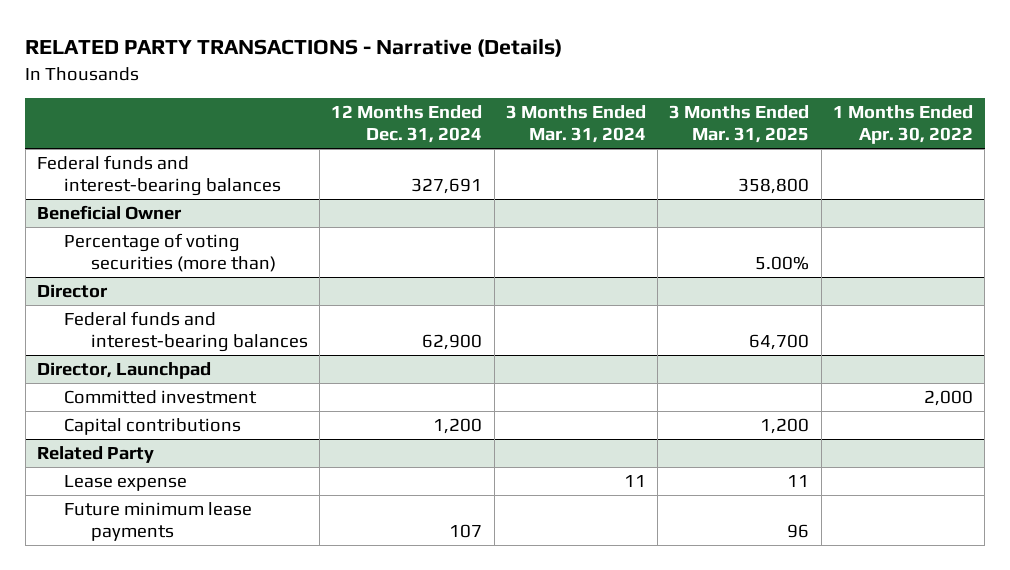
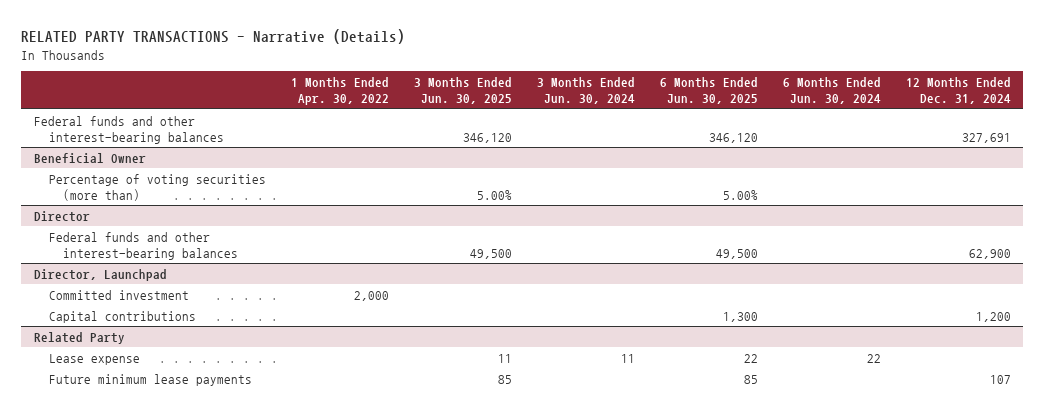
[505,105,646,144] 3 Months Ended Mar. 31, 2024 -> none
[669,105,810,144] 3 Months Ended Mar. 31, 2025 -> none
none -> [413,77,512,105] 3 Months Ended Jun. 30, 2025
none -> [536,77,635,105] 3 Months Ended Jun. 30, 2024
none -> [659,77,758,105] 6 Months Ended Jun. 30, 2025
none -> [782,77,881,105] 6 Months Ended Jun. 30, 2024
[37,155,282,197] Federal funds and interest-bearing balances -> [33,115,224,144] Federal funds and other interest-bearing balances
[64,311,308,353] Federal funds and interest-bearing balances -> [48,231,239,260] Federal funds and other interest-bearing balances

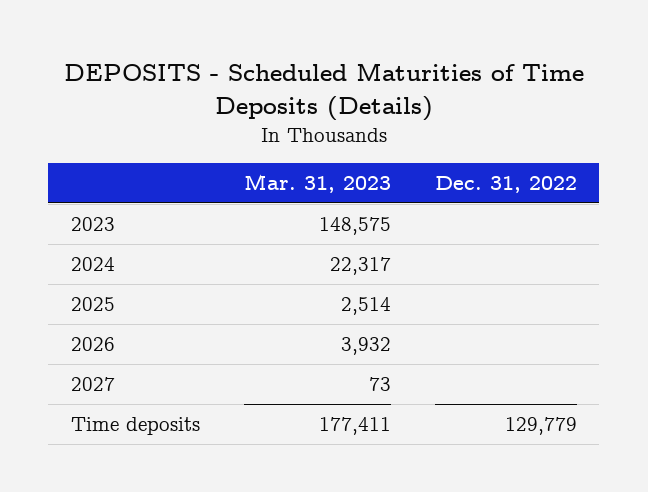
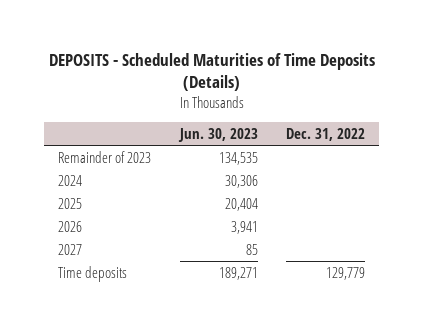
[243,173,391,193] Mar. 31, 2023 -> none
none -> [177,127,258,142] Jun. 30, 2023
[70,217,115,232] 2023 -> [58,150,152,163] Remainder of 2023

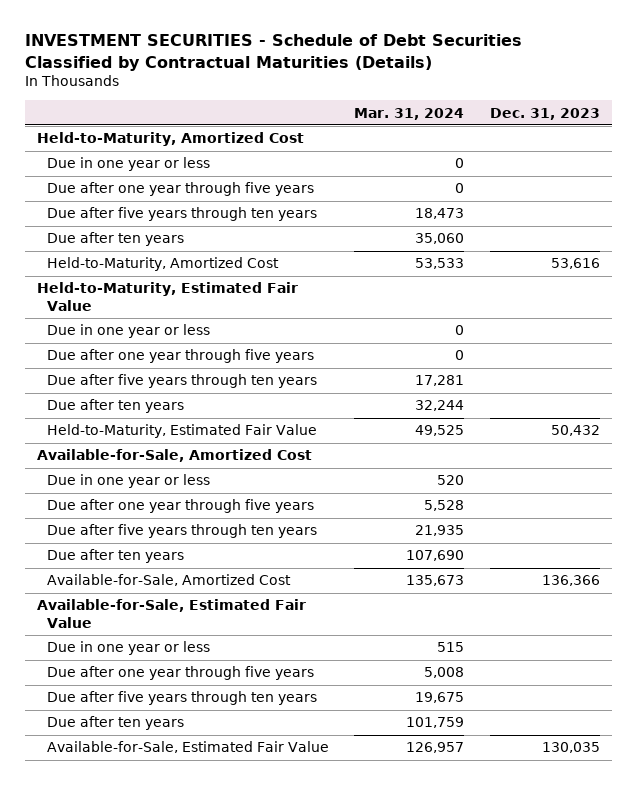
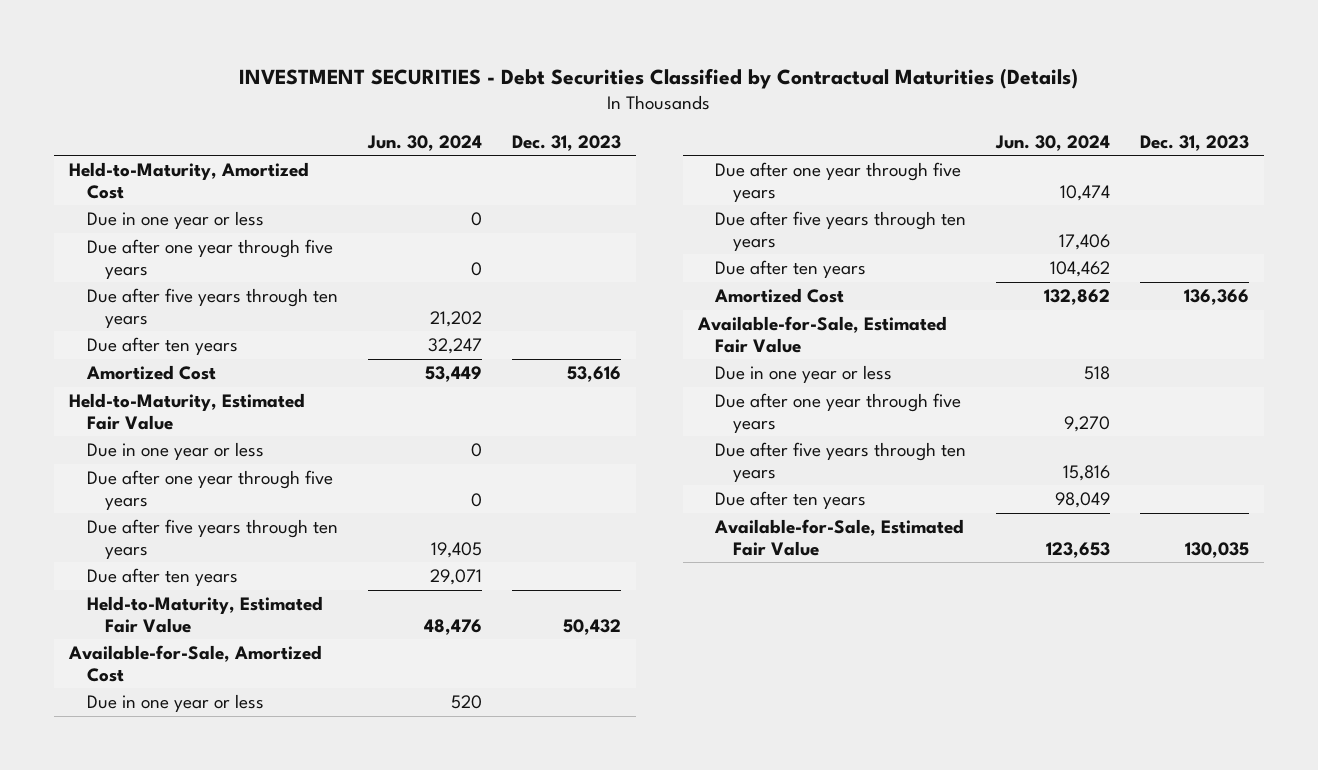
[24,34,522,71] INVESTMENT SECURITIES - Schedule of Debt Securities Classified by Contractual Maturities (Details) -> [239,67,1079,89] INVESTMENT SECURITIES - Debt Securities Classified by Contractual Maturities (Details)
[354,107,465,120] Mar. 31, 2024 -> none
none -> [366,134,482,151] Jun. 30, 2024
[47,257,280,272] Held-to-Maturity, Amortized Cost -> [86,364,217,380] Amortized Cost
[47,574,292,587] Available-for-Sale, Amortized Cost -> [714,287,845,303] Amortized Cost

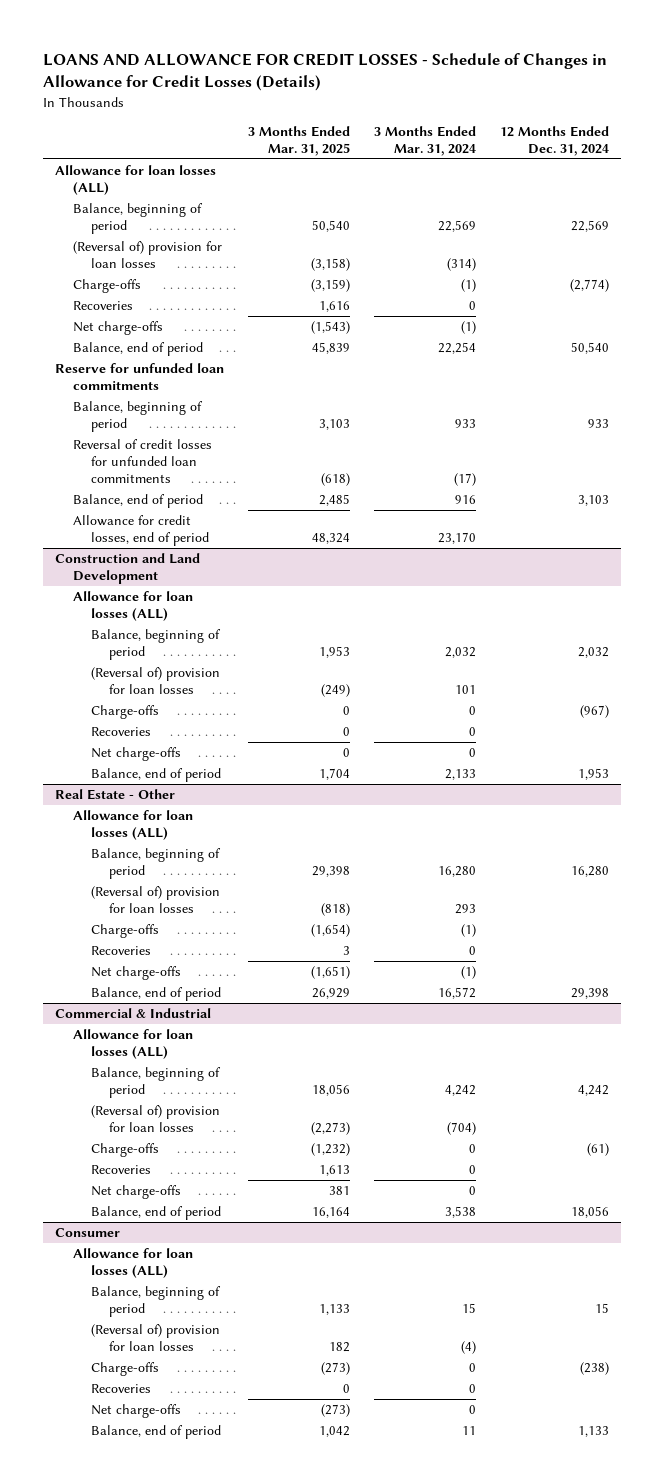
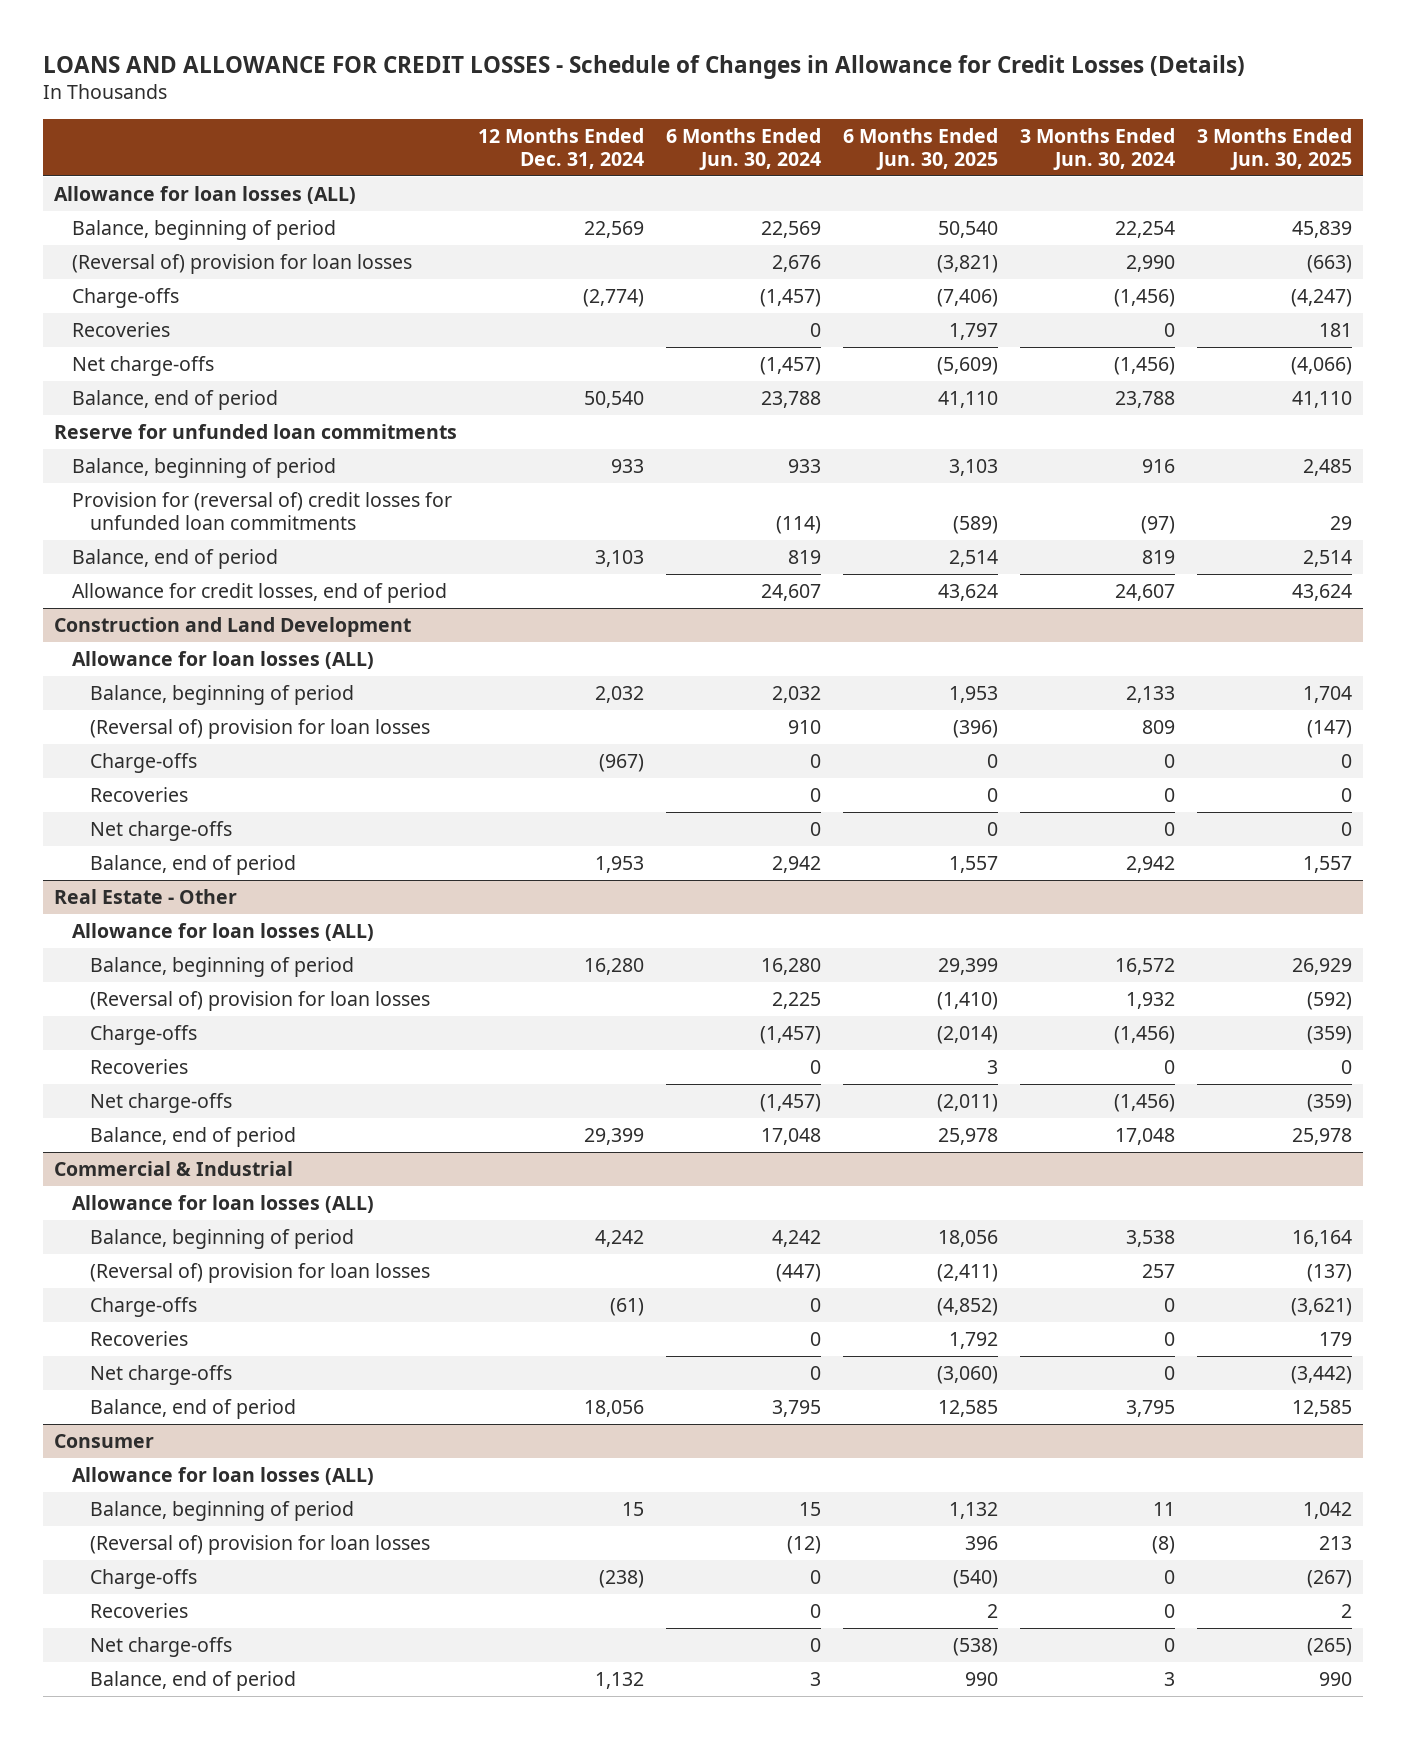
[248,125,351,156] 3 Months Ended Mar. 31, 2025 -> none
[373,125,476,156] 3 Months Ended Mar. 31, 2024 -> none
none -> [666,127,822,170] 6 Months Ended Jun. 30, 2024
none -> [843,127,999,170] 6 Months Ended Jun. 30, 2025
none -> [1019,127,1175,170] 3 Months Ended Jun. 30, 2024
none -> [1196,127,1352,170] 3 Months Ended Jun. 30, 2025
[73,439,213,483] Reversal of credit losses for unfunded loan commitments -> [71,491,452,531] Provision for (reversal of) credit losses for unfunded loan commitments
[570,988,609,1000] 29,398 -> [584,1127,645,1145] 29,399
[577,1426,609,1438] 1,133 -> [595,1671,645,1689] 1,132

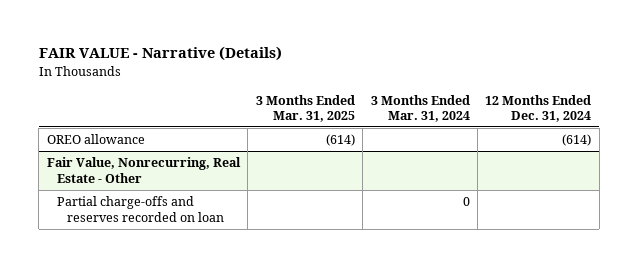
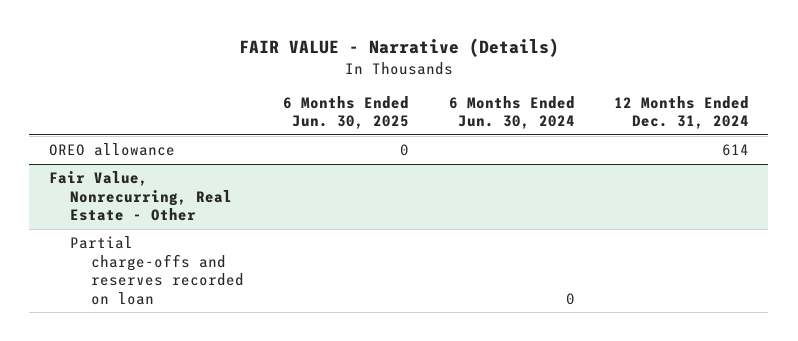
[255,94,355,122] 3 Months Ended Mar. 31, 2025 -> none
[370,94,470,122] 3 Months Ended Mar. 31, 2024 -> none
none -> [283,95,410,130] 6 Months Ended Jun. 30, 2025
none -> [448,95,575,130] 6 Months Ended Jun. 30, 2024
[562,134,592,147] (614) -> [721,144,749,157] 614

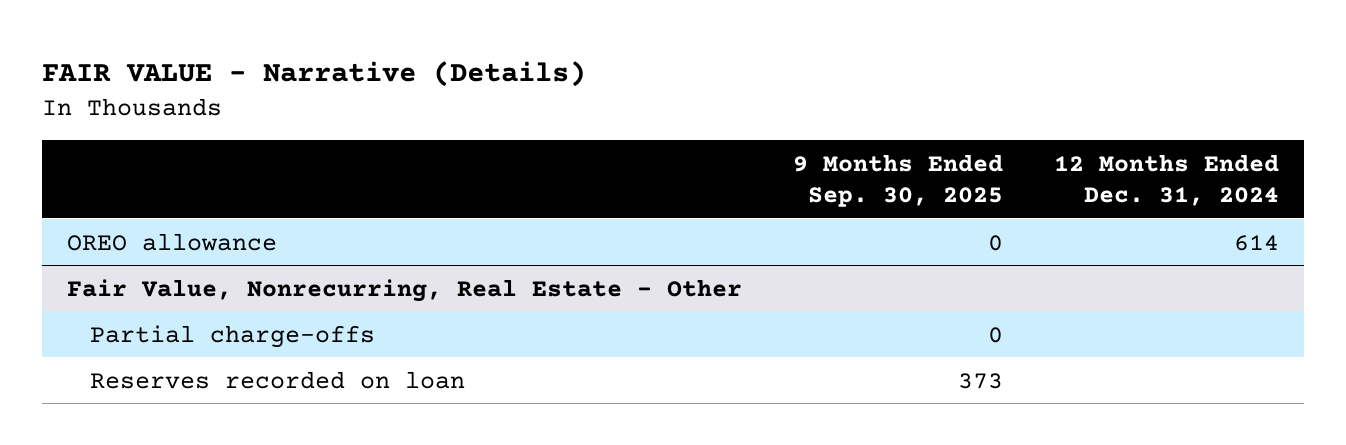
[283,95,410,130] 6 Months Ended Jun. 30, 2025 -> none
[448,95,575,130] 6 Months Ended Jun. 30, 2024 -> none
none -> [793,153,1004,207] 9 Months Ended Sep. 30, 2025
[70,236,245,305] Partial charge-offs and reserves recorded on loan -> [89,324,375,348] Partial charge-offs
none -> [89,370,465,389] Reserves recorded on loan

